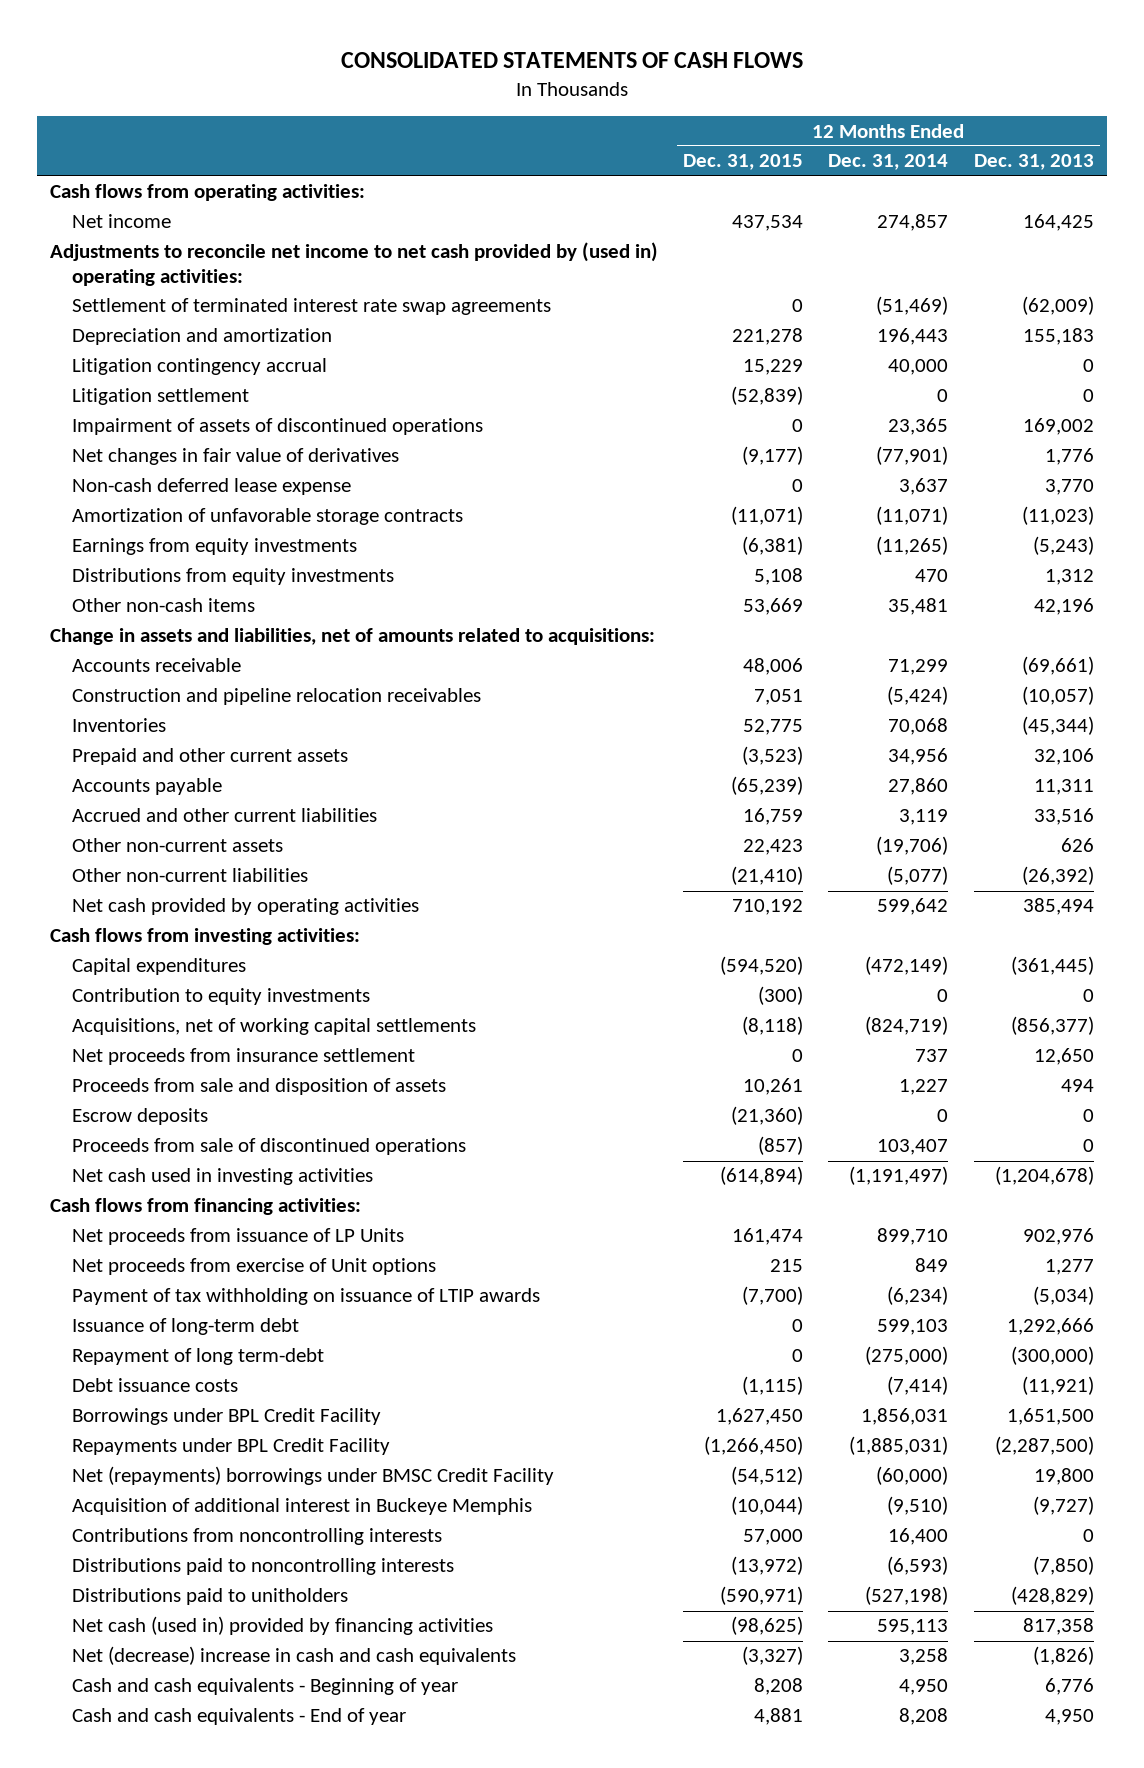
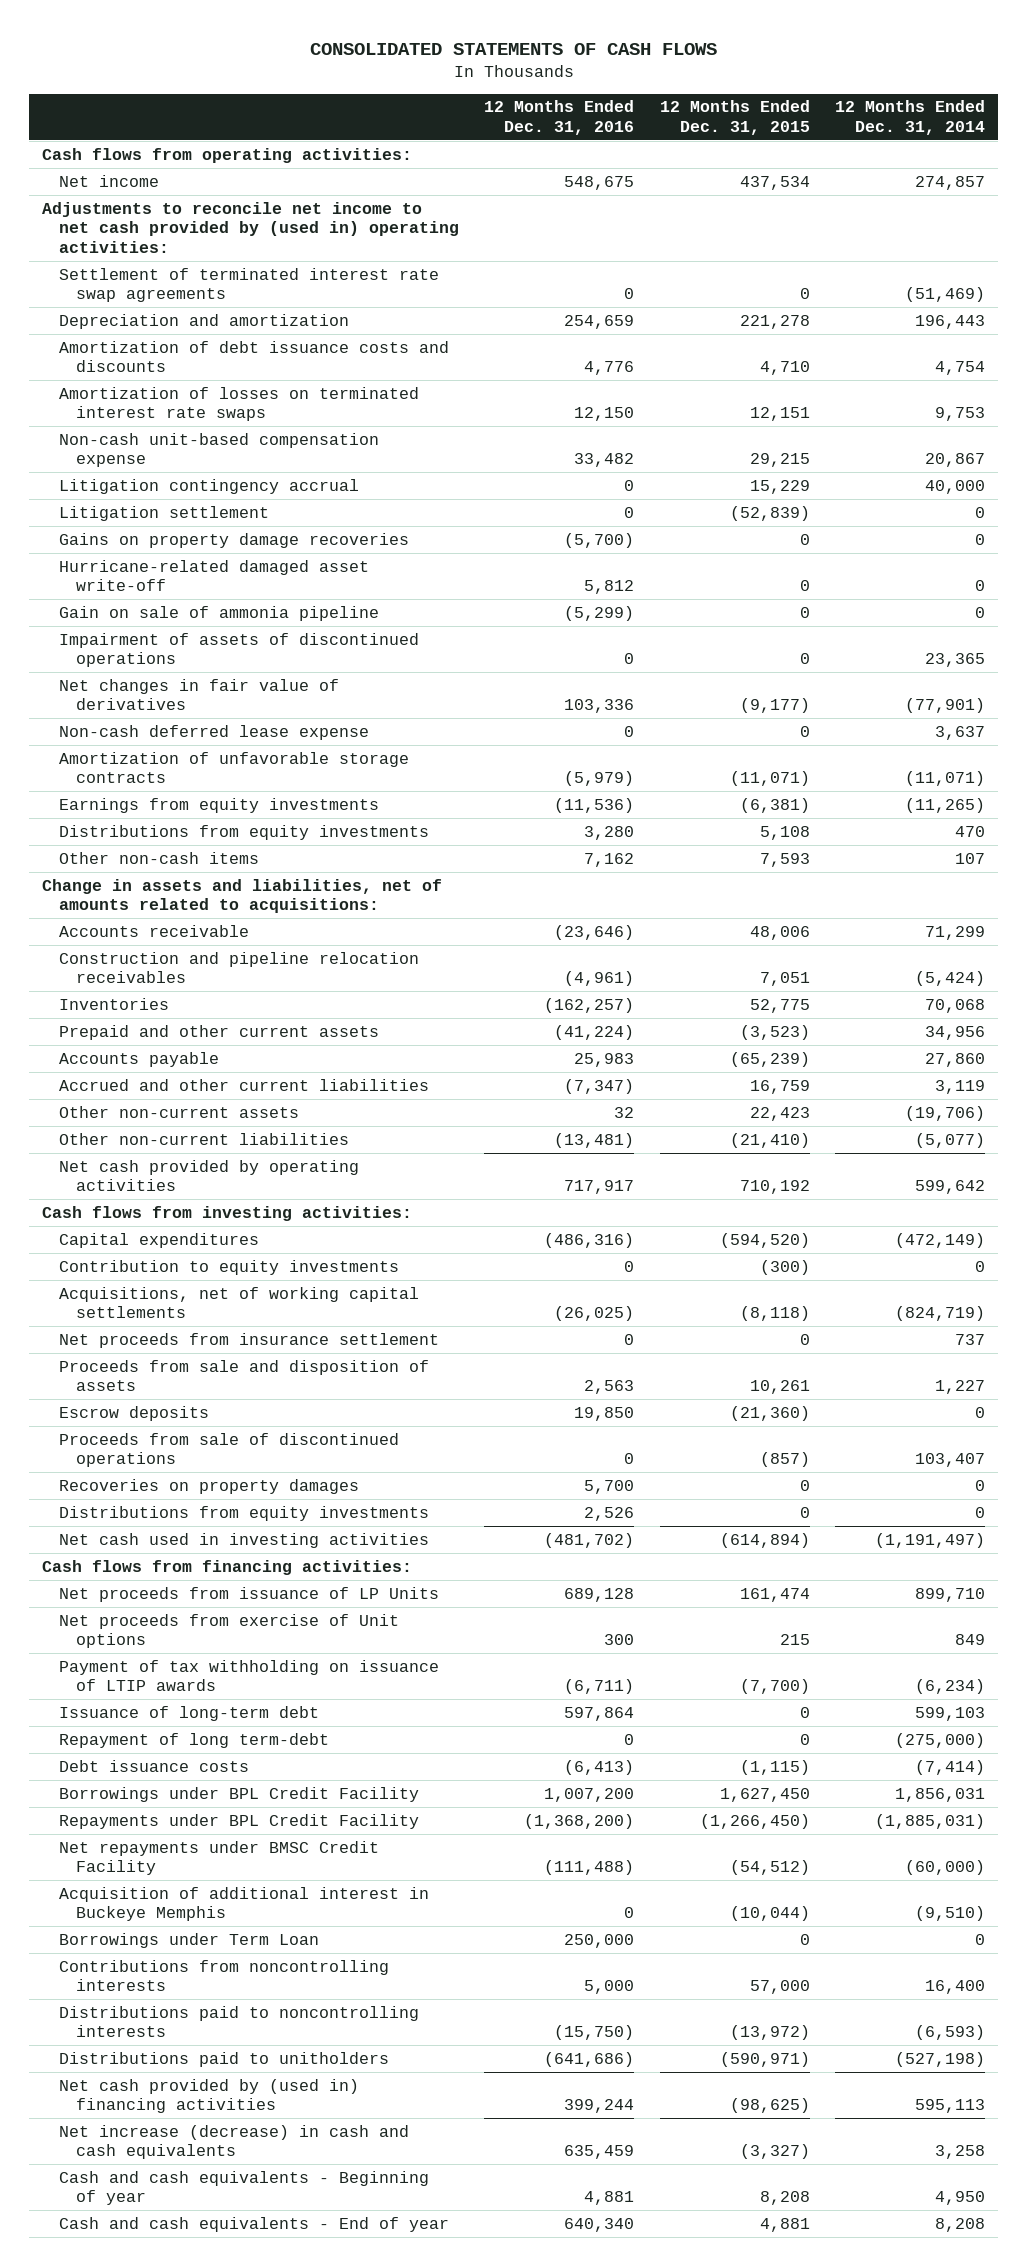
[973,154,1094,171] Dec. 31, 2013 -> none
none -> [484,100,635,135] 12 Months Ended Dec. 31, 2016
none -> [58,340,449,373] Amortization of debt issuance costs and discounts
none -> [58,386,419,422] Amortization of losses on terminated interest rate swaps
none -> [58,432,379,468] Non-cash unit-based compensation expense
none -> [58,532,409,548] Gains on property damage recoveries
none -> [58,559,369,592] Hurricane-related damaged asset write-off
none -> [58,605,379,621] Gain on sale of ammonia pipeline
[743,598,804,616] 53,669 -> [759,852,810,867] 7,593
[888,598,949,616] 35,481 -> [955,852,986,864] 107
none -> [58,1478,359,1494] Recoveries on property damages
none -> [58,1505,429,1521] Distributions from equity investments
[72,1466,555,1486] Net (repayments) borrowings under BMSC Credit Facility -> [58,1840,379,1876] Net repayments under BMSC Credit Facility
none -> [58,1932,319,1948] Borrowings under Term Loan
[72,1616,494,1636] Net cash (used in) provided by financing activities -> [58,2078,359,2114] Net cash provided by (used in) financing activities
[72,1646,517,1666] Net (decrease) increase in cash and cash equivalents -> [58,2124,409,2160] Net increase (decrease) in cash and cash equivalents

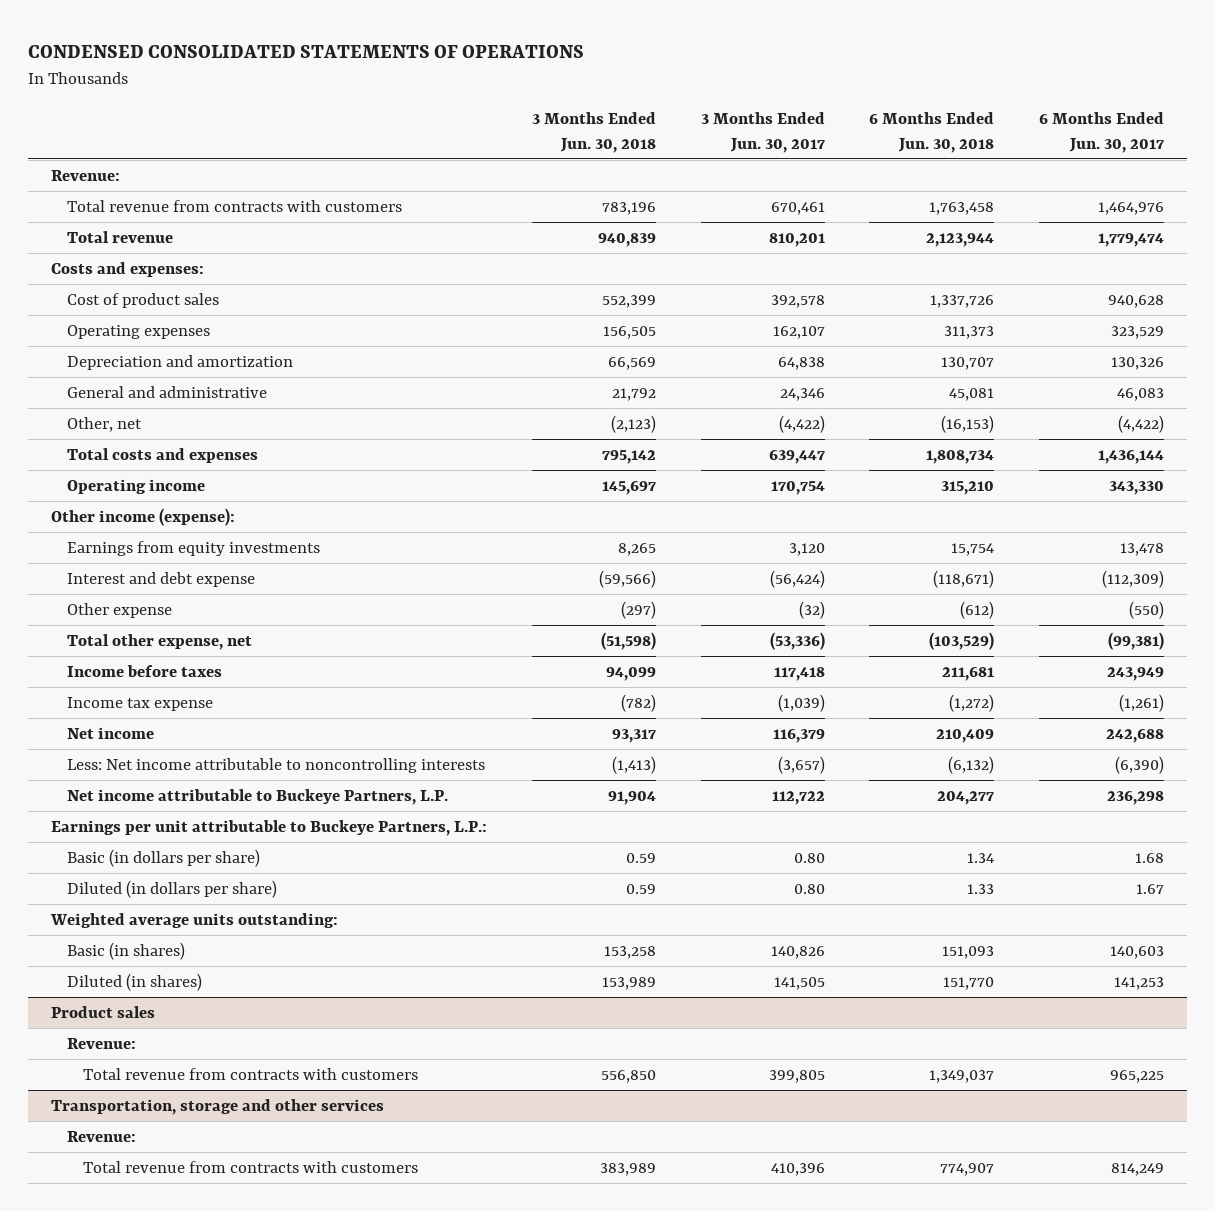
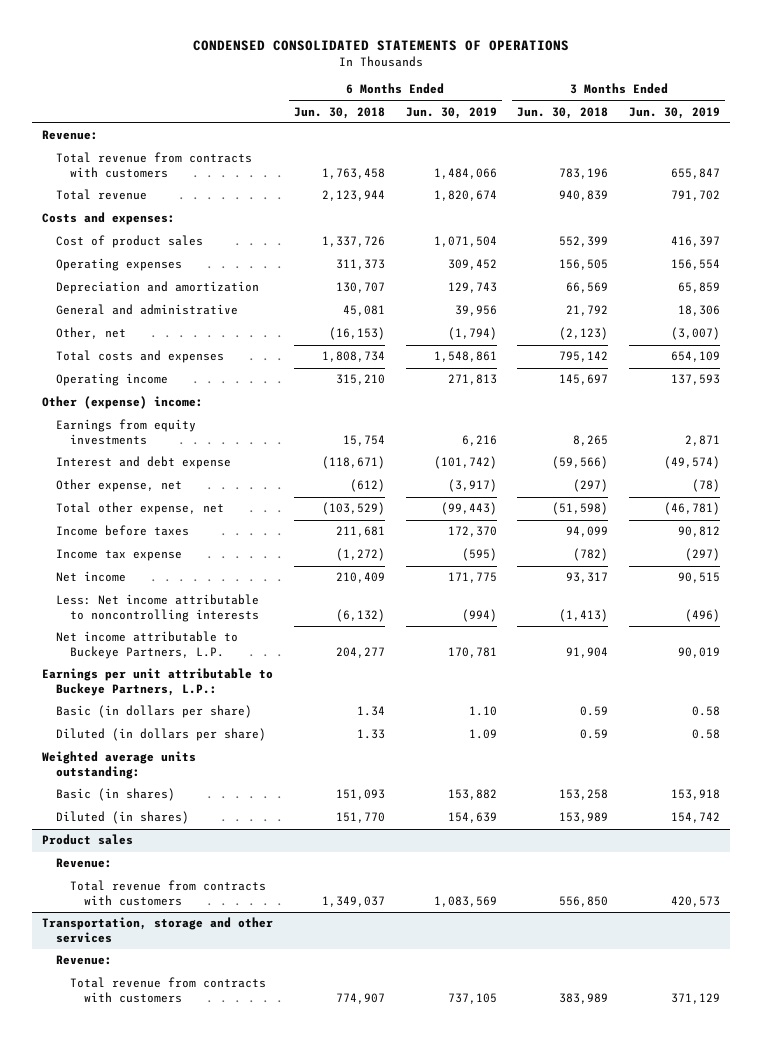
[700,112,825,153] 3 Months Ended Jun. 30, 2017 -> none
[1039,112,1165,153] 6 Months Ended Jun. 30, 2017 -> none
none -> [405,106,497,119] Jun. 30, 2019
none -> [629,106,721,119] Jun. 30, 2019
[50,507,235,526] Other income (expense): -> [41,396,203,410] Other (expense) income:
[67,602,173,618] Other expense -> [56,479,183,493] Other expense, net

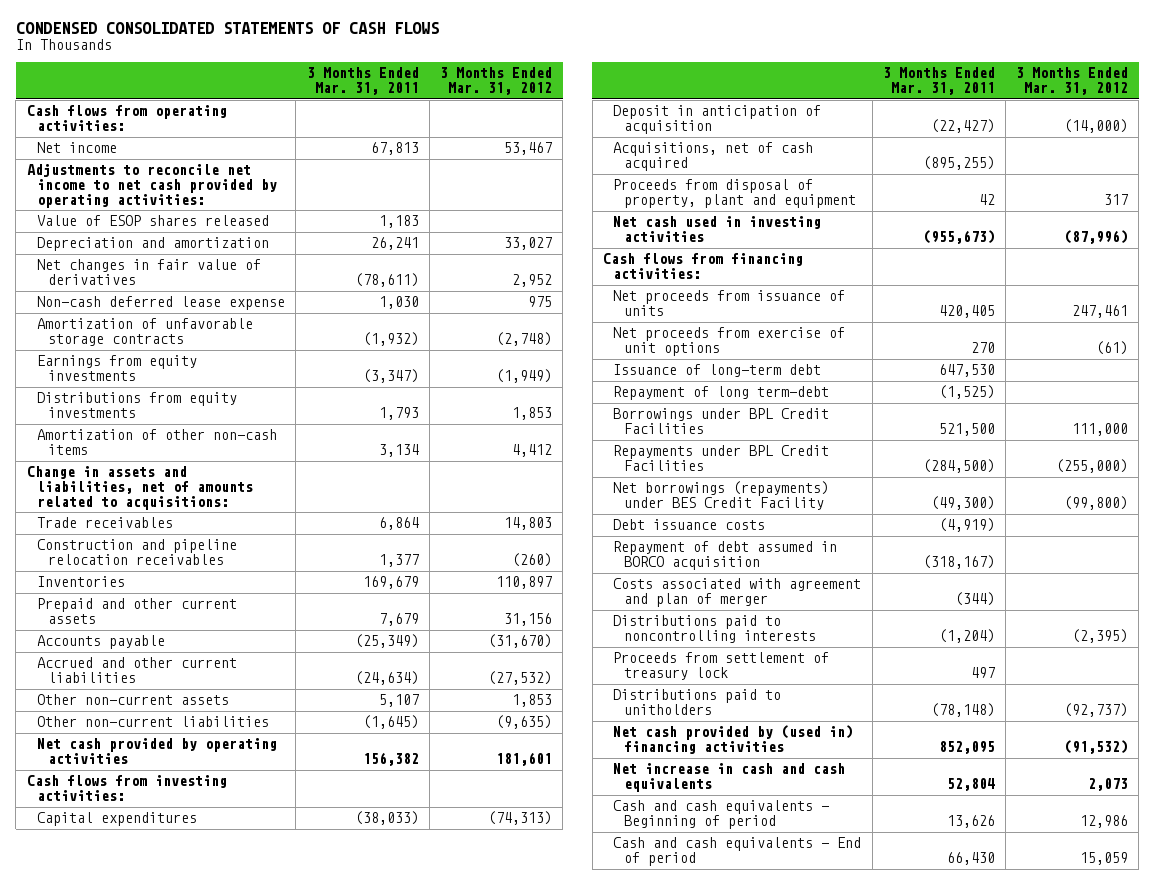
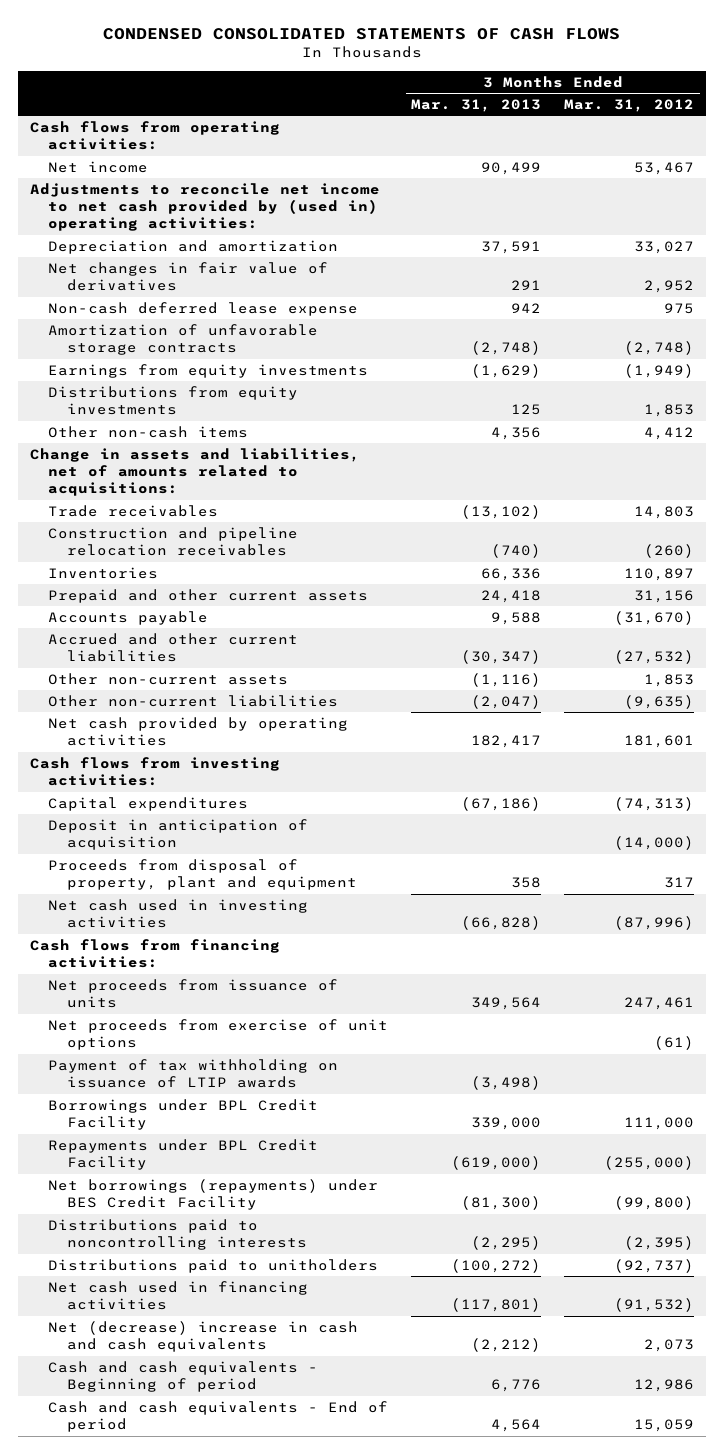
[306,67,419,96] 3 Months Ended Mar. 31, 2011 -> none
none -> [411,99,542,113] Mar. 31, 2013
[37,215,270,227] Value of ESOP shares released -> none
[26,164,278,208] Adjustments to reconcile net income to net cash provided by operating activities: -> [29,182,380,232] Adjustments to reconcile net income to net cash provided by (used in) operating activities:
[37,429,278,456] Amortization of other non-cash items -> [48,425,249,438] Other non-cash items
[613,142,814,172] Acquisitions, net of cash acquired -> none
[613,364,822,378] Issuance of long-term debt -> none
[613,386,830,401] Repayment of long term-debt -> none
none -> [48,1058,339,1089] Payment of tax withholding on issuance of LTIP awards
[613,408,830,435] Borrowings under BPL Credit Facilities -> [48,1098,319,1131] Borrowings under BPL Credit Facility
[613,445,830,472] Repayments under BPL Credit Facilities -> [48,1138,319,1171] Repayments under BPL Credit Facility
[613,519,766,531] Debt issuance costs -> none
[613,541,838,571] Repayment of debt assumed in BORCO acquisition -> none
[613,578,862,608] Costs associated with agreement and plan of merger -> none
[613,652,830,681] Proceeds from settlement of treasury lock -> none
[613,725,854,755] Net cash provided by (used in) financing activities -> [48,1280,309,1311] Net cash used in financing activities
[613,763,846,793] Net increase in cash and cash equivalents -> [48,1320,359,1353] Net (decrease) increase in cash and cash equivalents

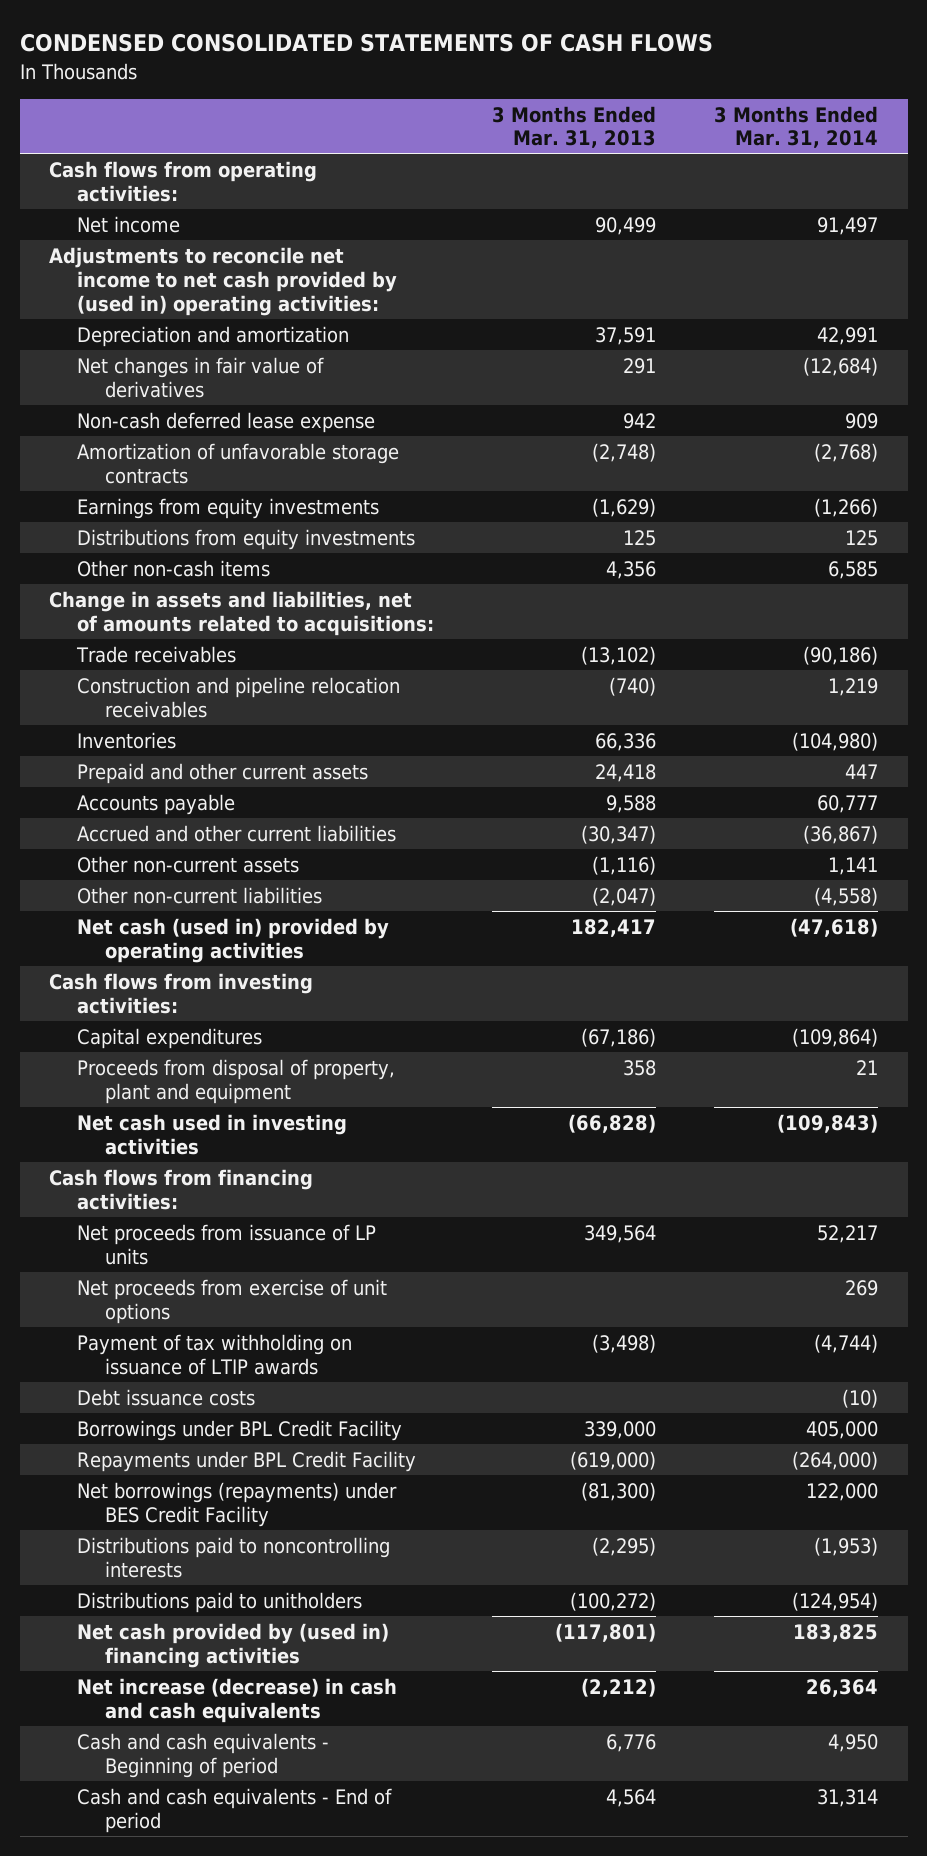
[564,99,695,113] Mar. 31, 2012 -> none
none -> [714,105,879,149] 3 Months Ended Mar. 31, 2014
[48,716,349,747] Net cash provided by operating activities -> [77,917,390,963] Net cash (used in) provided by operating activities
[48,818,309,851] Deposit in anticipation of acquisition -> none
[48,978,339,1009] Net proceeds from issuance of units -> [77,1223,377,1265] Net proceeds from issuance of LP units
none -> [77,1388,256,1406] Debt issuance costs
[48,1280,309,1311] Net cash used in financing activities -> [77,1622,390,1668] Net cash provided by (used in) financing activities
[48,1320,359,1353] Net (decrease) increase in cash and cash equivalents -> [77,1677,398,1723] Net increase (decrease) in cash and cash equivalents

